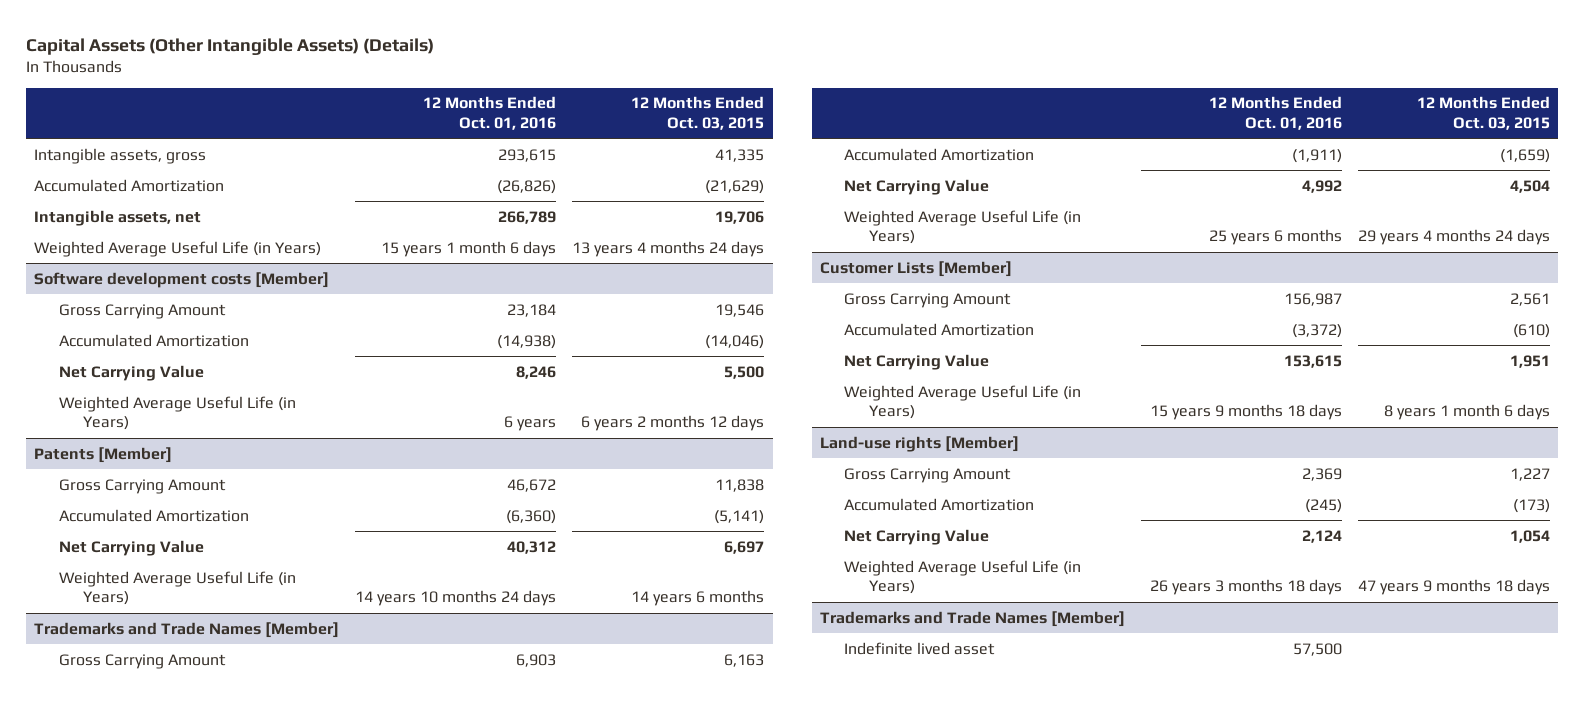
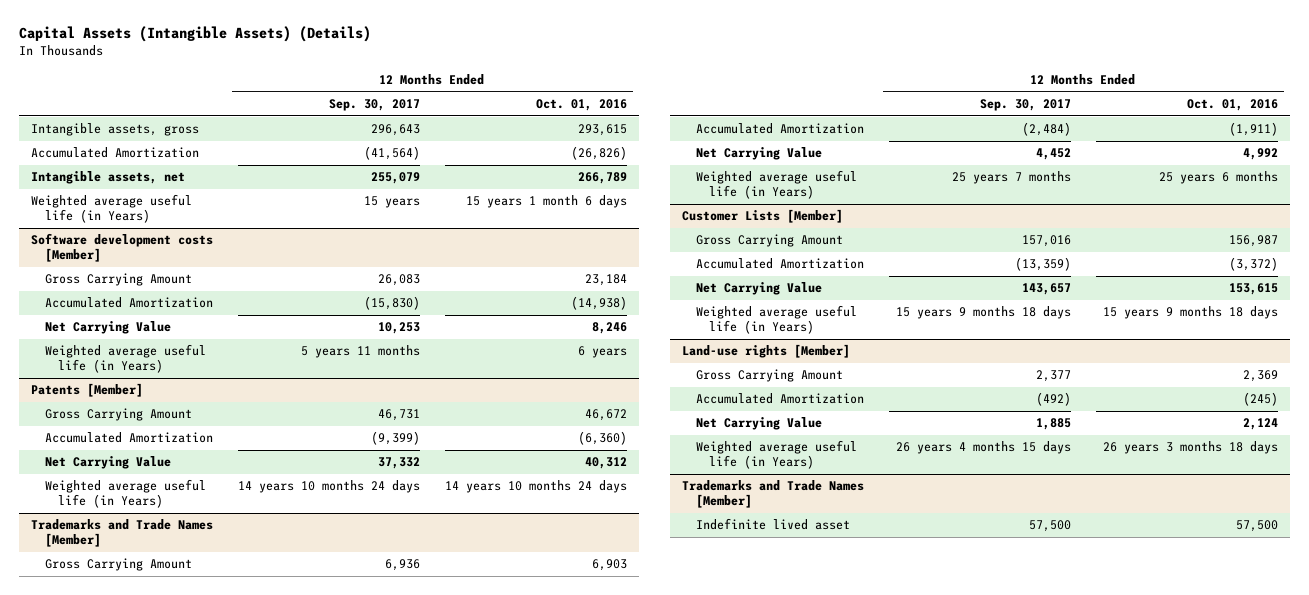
[26,37,435,55] Capital Assets (Other Intangible Assets) (Details) -> [19,26,372,43] Capital Assets (Intangible Assets) (Details)
[631,96,765,131] 12 Months Ended Oct. 03, 2015 -> none
none -> [328,98,420,111] Sep. 30, 2017
[34,240,322,257] Weighted Average Useful Life (in Years) -> [31,194,193,224] Weighted average useful life (in Years)
[58,395,296,431] Weighted Average Useful Life (in Years) -> [44,344,206,374] Weighted average useful life (in Years)
[58,570,296,606] Weighted Average Useful Life (in Years) -> [44,479,206,509] Weighted average useful life (in Years)
[844,209,1082,245] Weighted Average Useful Life (in Years) -> [695,170,857,200] Weighted average useful life (in Years)
[844,384,1082,420] Weighted Average Useful Life (in Years) -> [695,305,857,335] Weighted average useful life (in Years)
[844,559,1082,595] Weighted Average Useful Life (in Years) -> [695,440,857,470] Weighted average useful life (in Years)

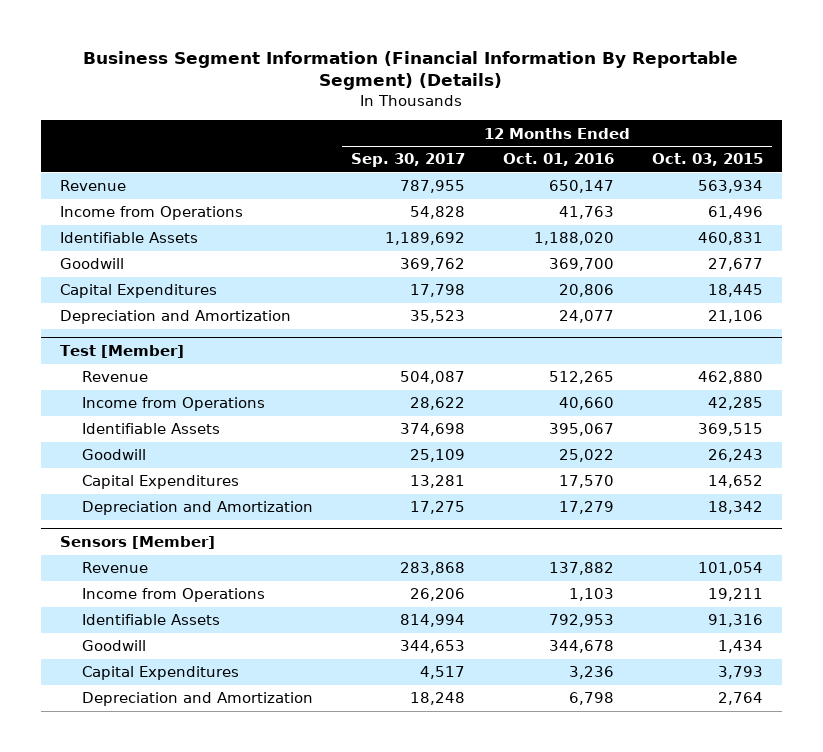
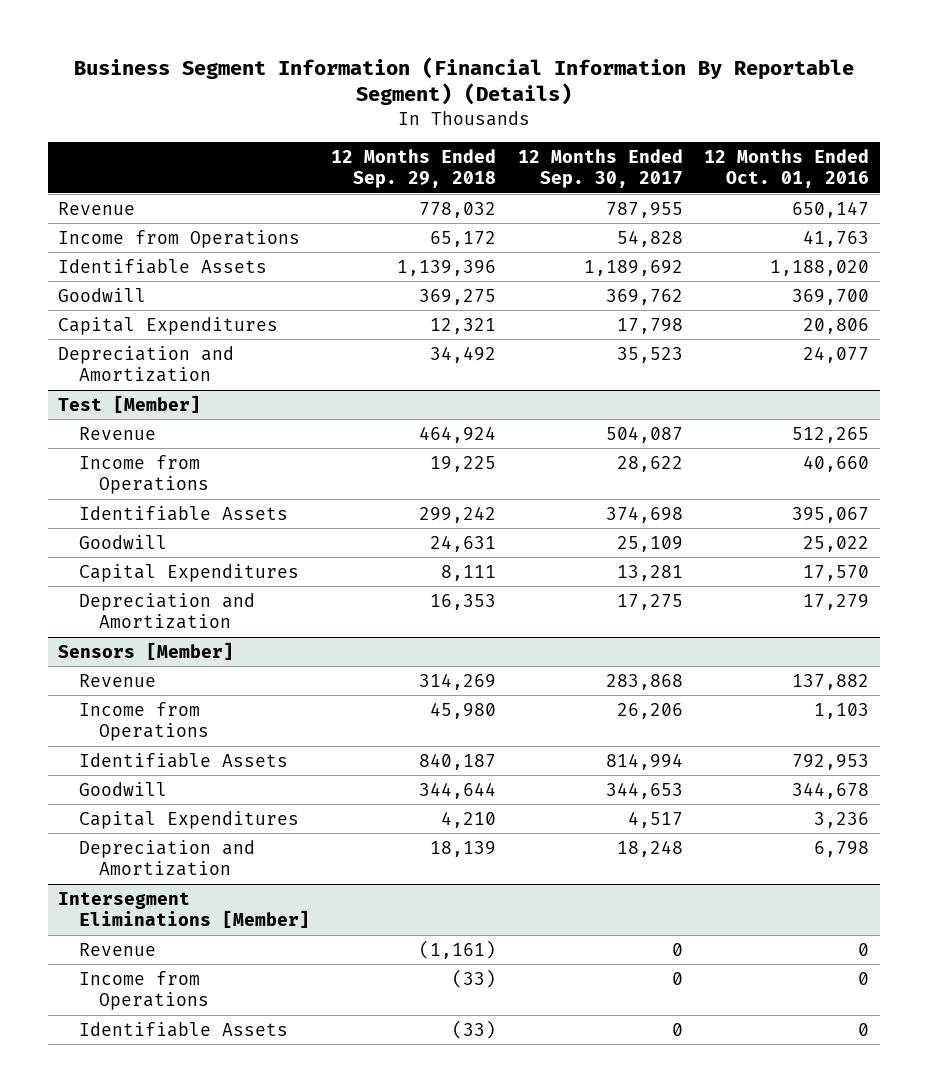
[651,153,763,167] Oct. 03, 2015 -> none
none -> [331,148,497,189] 12 Months Ended Sep. 29, 2018
none -> [58,891,310,929] Intersegment Eliminations [Member]
none -> [78,942,156,956] Revenue
none -> [78,970,210,1011] Income from Operations
none -> [78,1021,288,1037] Identifiable Assets

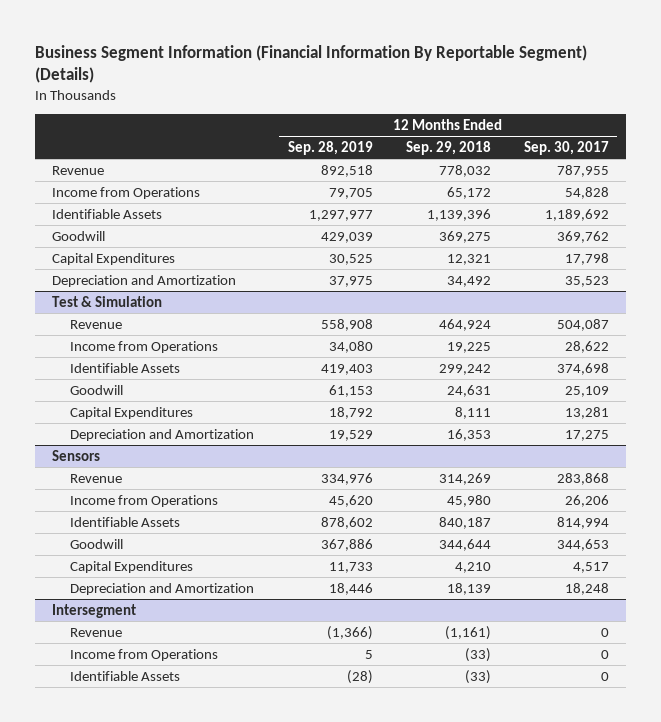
[704,148,870,189] 12 Months Ended Oct. 01, 2016 -> none
none -> [287,141,373,156] Sep. 28, 2019
[58,394,202,413] Test [Member] -> none
none -> [52,295,163,307] Test & Simulation
[58,641,235,660] Sensors [Member] -> [52,449,101,461] Sensors
[58,891,310,929] Intersegment Eliminations [Member] -> [52,603,137,618] Intersegment

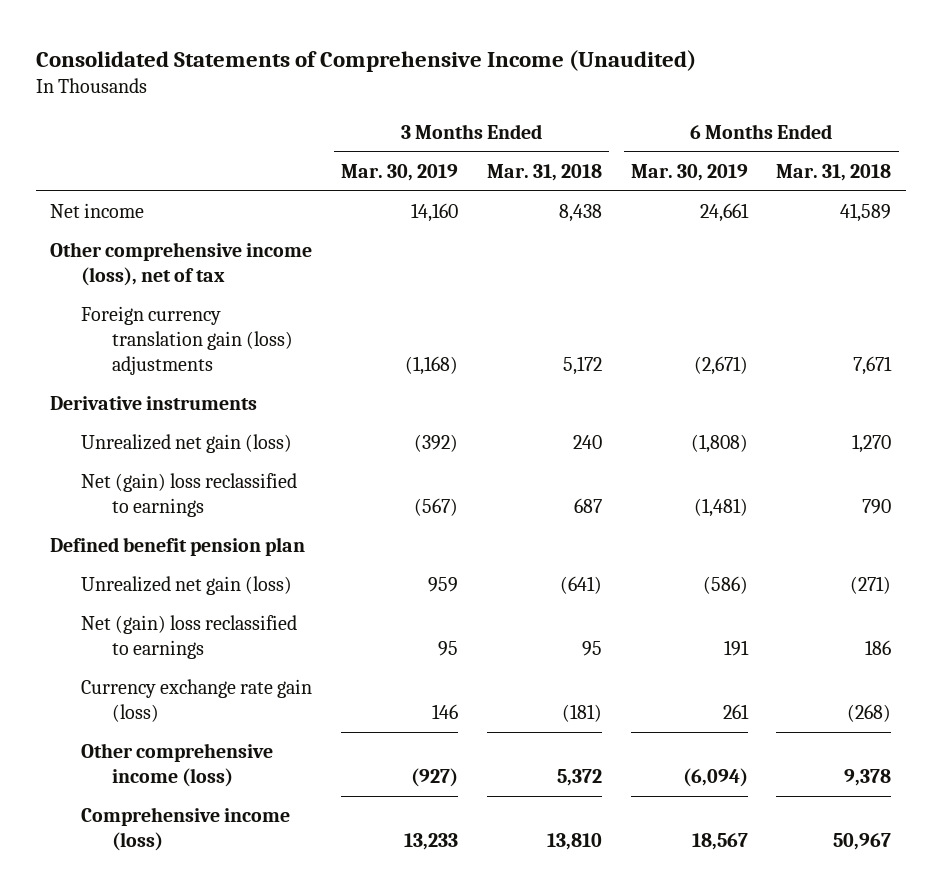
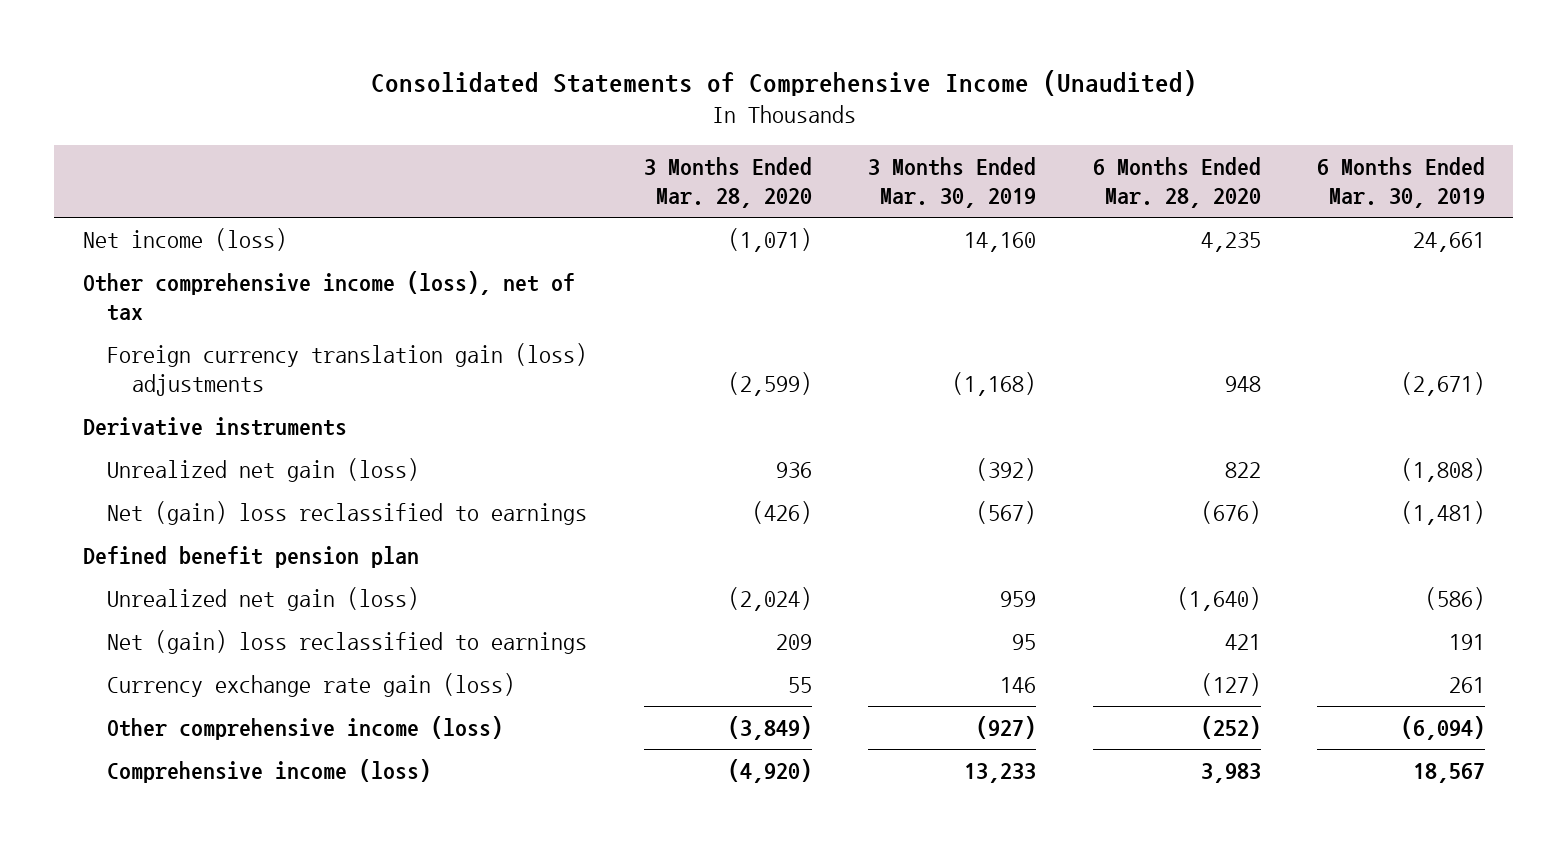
[486,163,602,181] Mar. 31, 2018 -> none
[776,163,892,181] Mar. 31, 2018 -> none
none -> [643,157,812,209] 3 Months Ended Mar. 28, 2020
none -> [1092,157,1261,209] 6 Months Ended Mar. 28, 2020
[50,203,145,219] Net income -> [82,227,287,251] Net income (loss)

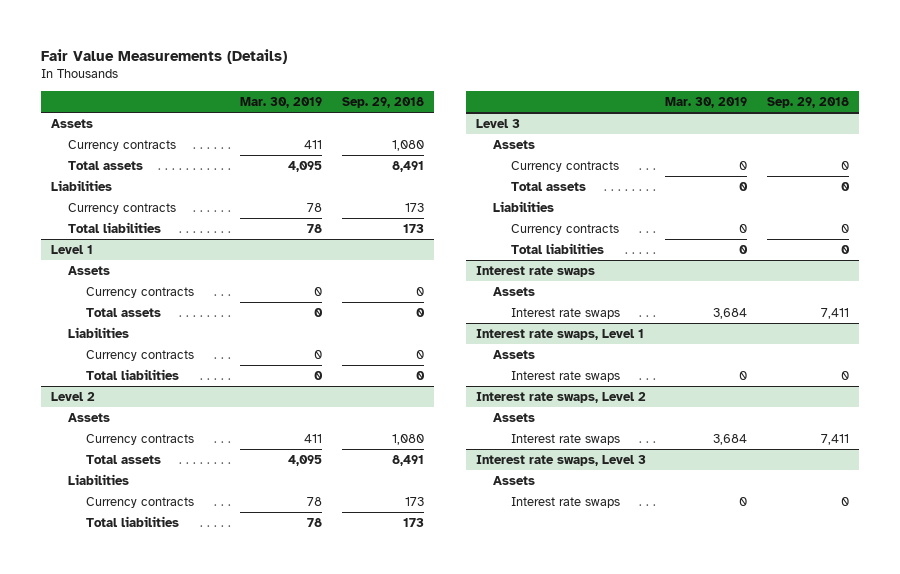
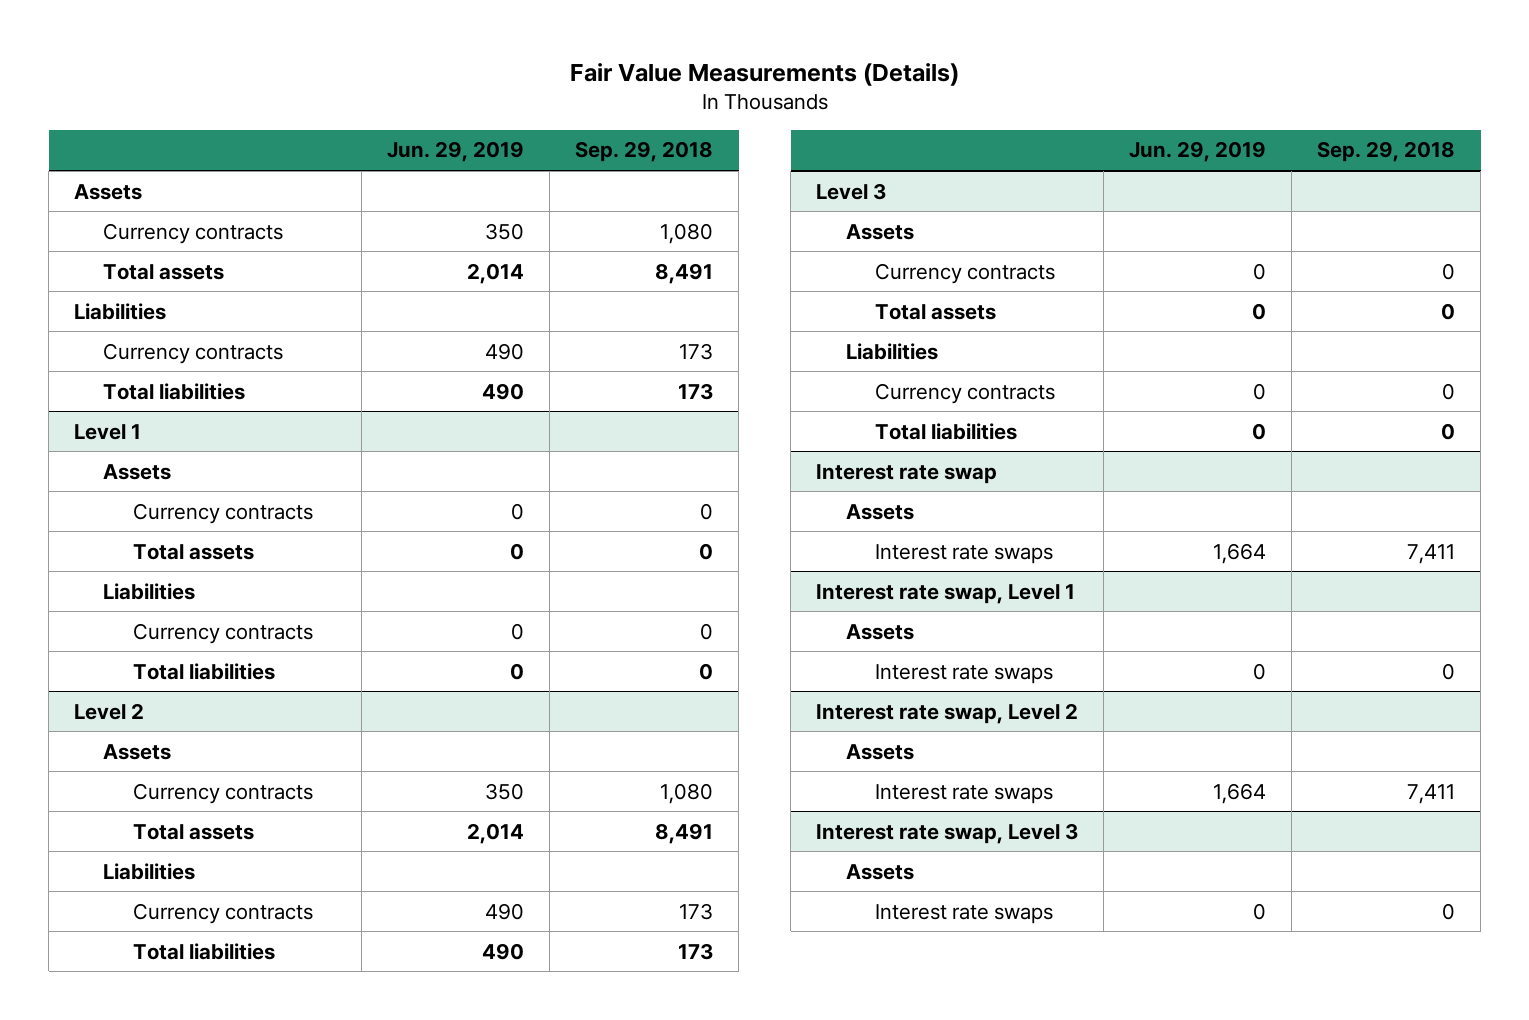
[240,97,323,109] Mar. 30, 2019 -> none
none -> [387,141,525,163] Jun. 29, 2019
[475,266,595,278] Interest rate swaps -> [816,463,998,484] Interest rate swap
[475,329,644,341] Interest rate swaps, Level 1 -> [816,583,1076,604] Interest rate swap, Level 1
[475,392,646,404] Interest rate swaps, Level 2 -> [816,702,1079,724] Interest rate swap, Level 2
[475,455,646,467] Interest rate swaps, Level 3 -> [816,822,1079,844] Interest rate swap, Level 3

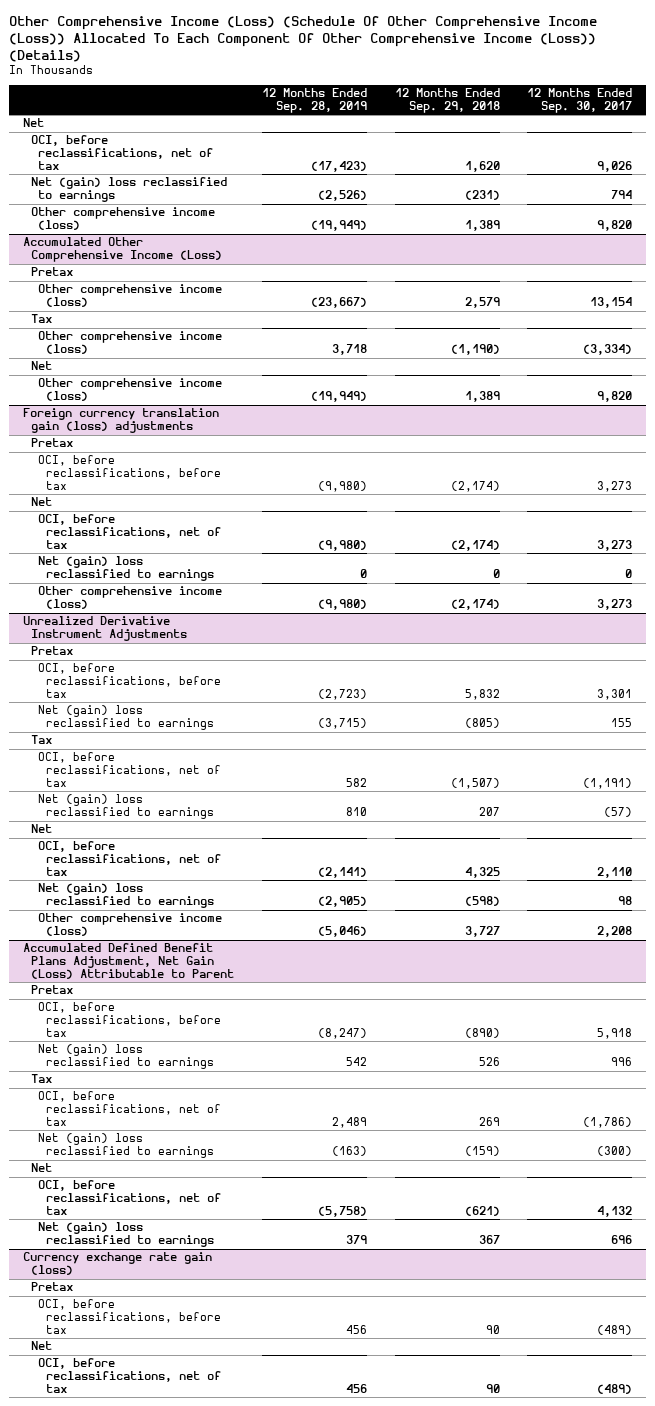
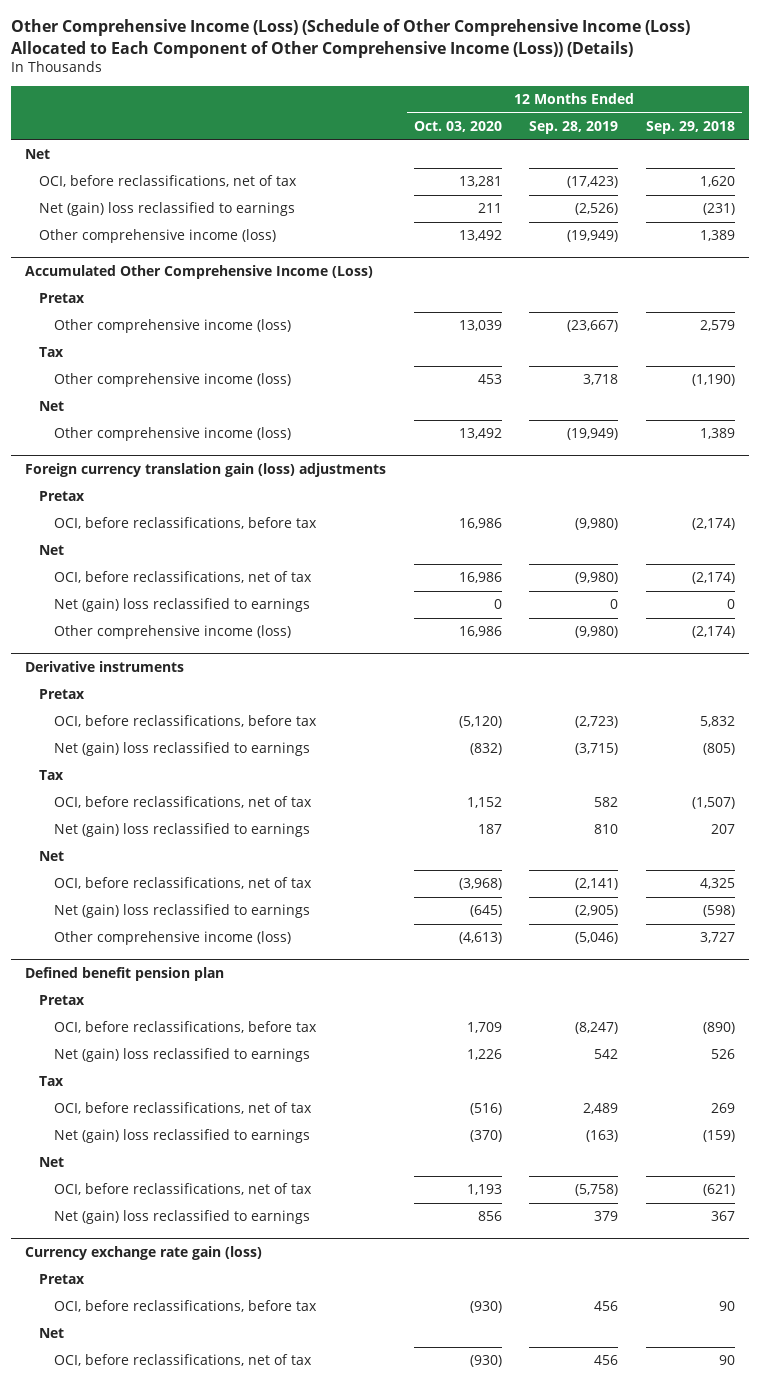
[9,15,598,62] Other Comprehensive Income (Loss) (Schedule Of Other Comprehensive Income (Loss)) Allocated To Each Component Of Other Comprehensive Income (Loss)) (Details) -> [11,19,691,58] Other Comprehensive Income (Loss) (Schedule of Other Comprehensive Income (Loss) Allocated to Each Component of Other Comprehensive Income (Loss)) (Details)
[527,88,633,114] 12 Months Ended Sep. 30, 2017 -> none
none -> [413,121,502,133] Oct. 03, 2020
[23,616,187,642] Unrealized Derivative Instrument Adjustments -> [24,661,184,673] Derivative instruments
[23,943,234,980] Accumulated Defined Benefit Plans Adjustment, Net Gain (Loss) Attributable to Parent -> [24,967,224,982] Defined benefit pension plan

